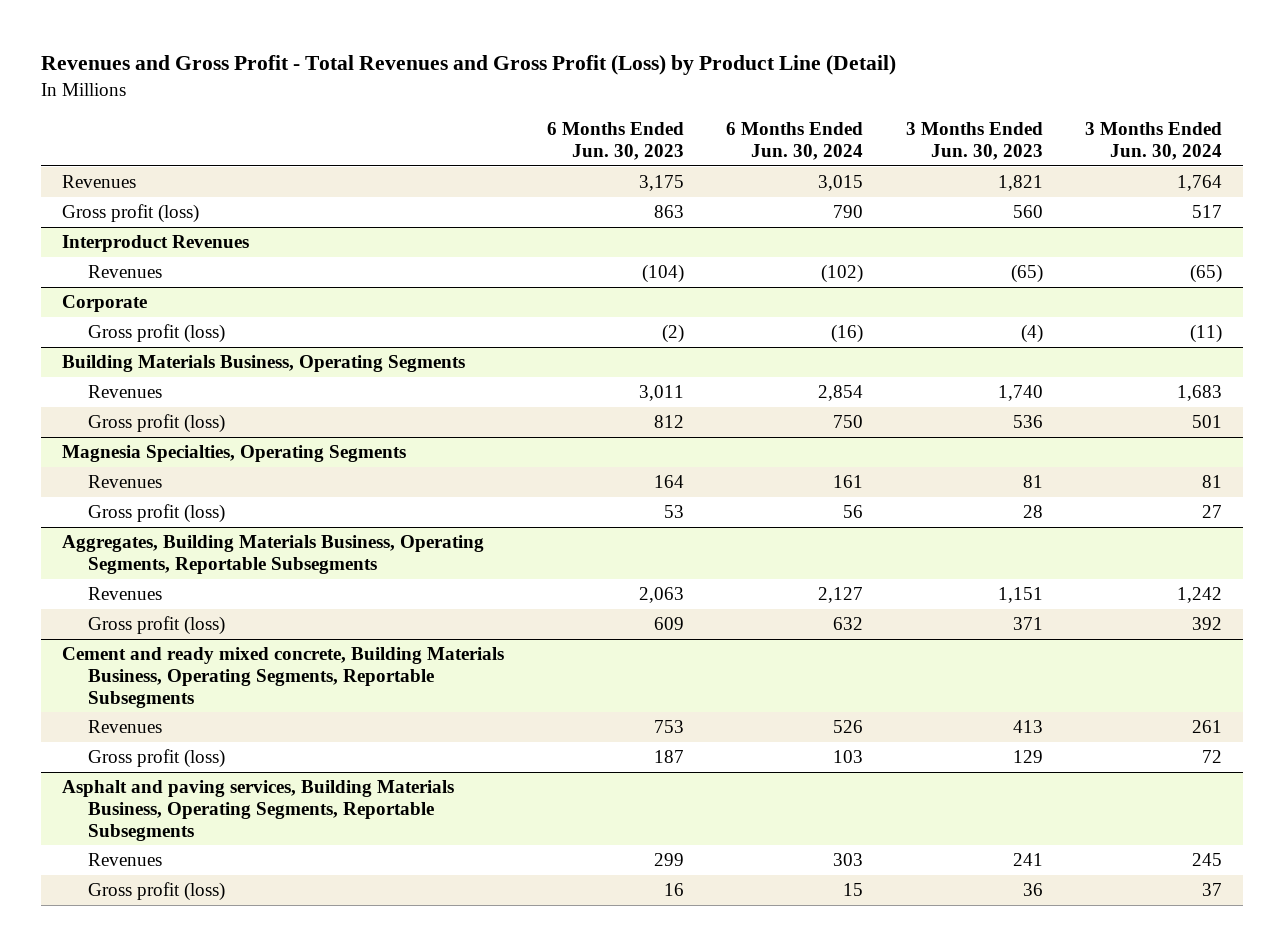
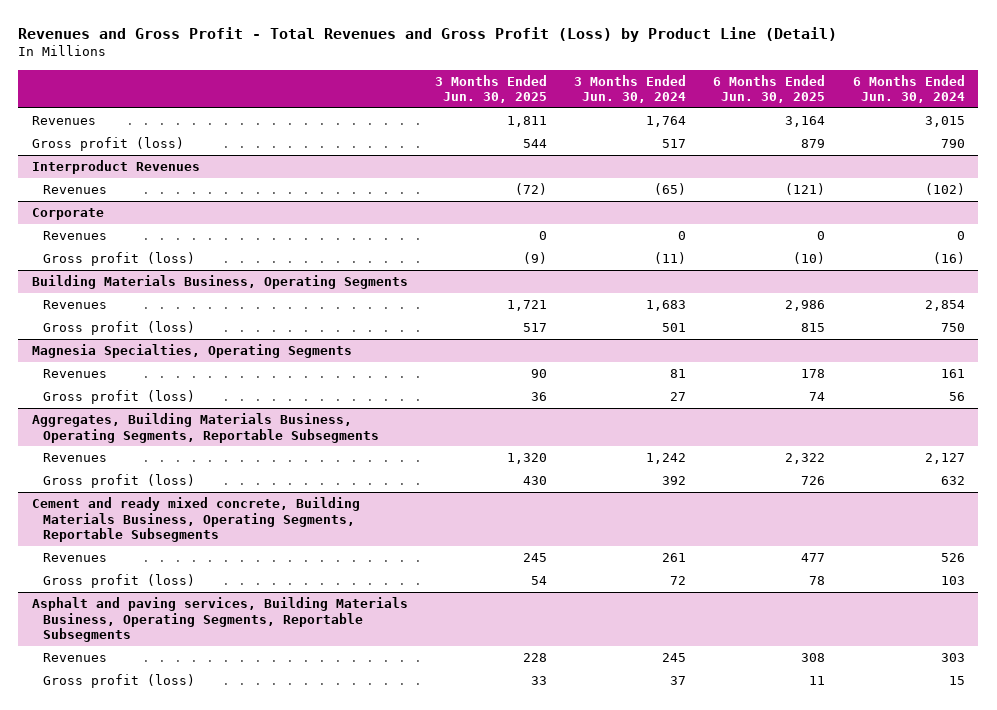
[546,122,684,161] 6 Months Ended Jun. 30, 2023 -> none
[905,122,1043,161] 3 Months Ended Jun. 30, 2023 -> none
none -> [435,74,548,104] 3 Months Ended Jun. 30, 2025
none -> [713,74,826,104] 6 Months Ended Jun. 30, 2025
none -> [43,231,108,241] Revenues

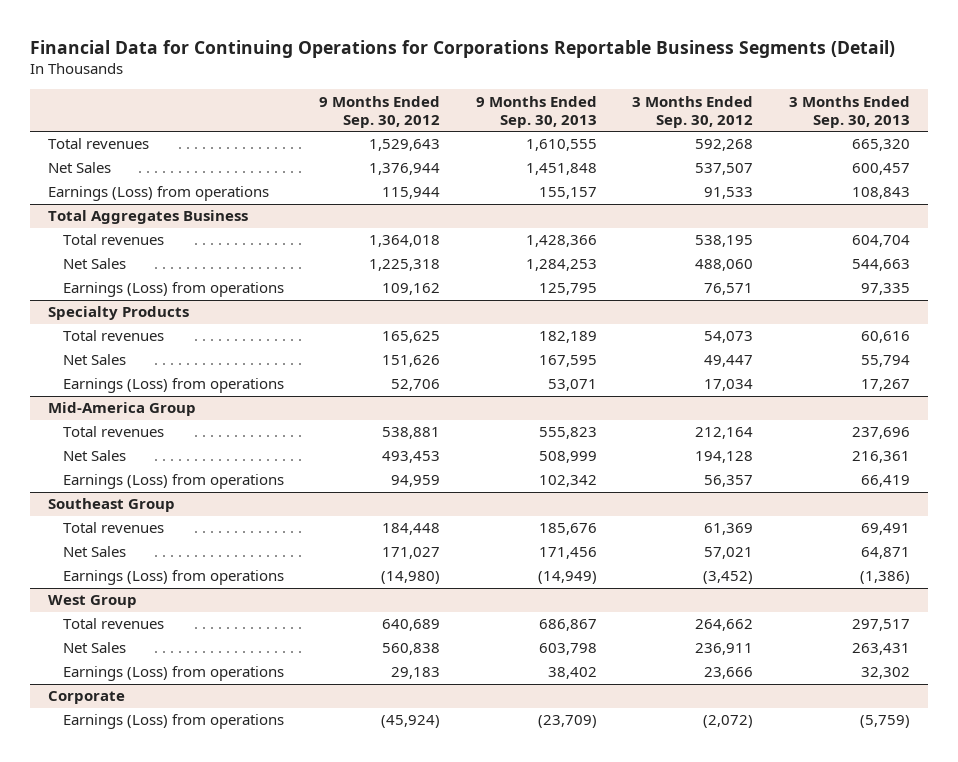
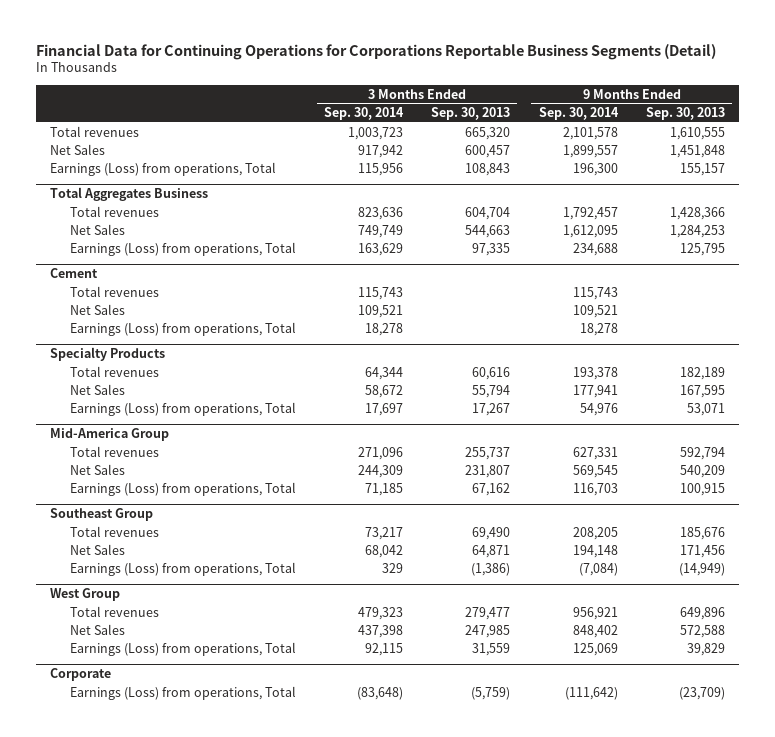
[319,95,441,128] 9 Months Ended Sep. 30, 2012 -> none
[632,95,754,128] 3 Months Ended Sep. 30, 2012 -> none
none -> [323,106,404,120] Sep. 30, 2014
none -> [538,106,619,120] Sep. 30, 2014
[48,186,270,202] Earnings (Loss) from operations -> [50,161,277,176] Earnings (Loss) from operations, Total
[62,282,284,298] Earnings (Loss) from operations -> [69,241,296,256] Earnings (Loss) from operations, Total
none -> [50,267,99,278] Cement
none -> [69,285,159,297] Total revenues
none -> [69,303,125,315] Net Sales
none -> [69,321,296,336] Earnings (Loss) from operations, Total
[62,378,284,394] Earnings (Loss) from operations -> [69,401,296,416] Earnings (Loss) from operations, Total
[538,427,597,440] 555,823 -> [679,446,725,460] 592,794
[851,427,910,440] 237,696 -> [465,446,511,460] 255,737
[538,451,597,464] 508,999 -> [679,464,725,478] 540,209
[851,451,910,464] 216,361 -> [465,464,511,478] 231,807
[62,474,284,490] Earnings (Loss) from operations -> [69,481,296,496] Earnings (Loss) from operations, Total
[538,475,597,488] 102,342 -> [679,482,725,496] 100,915
[860,475,910,488] 66,419 -> [472,482,511,496] 67,162
[860,523,910,536] 69,491 -> [472,526,511,540] 69,490
[62,570,284,586] Earnings (Loss) from operations -> [69,561,296,576] Earnings (Loss) from operations, Total
[538,619,597,632] 686,867 -> [679,606,725,620] 649,896
[851,619,910,632] 297,517 -> [465,606,511,620] 279,477
[538,643,597,656] 603,798 -> [679,624,725,638] 572,588
[851,643,910,656] 263,431 -> [465,624,511,638] 247,985
[62,666,284,682] Earnings (Loss) from operations -> [69,641,296,656] Earnings (Loss) from operations, Total
[547,667,597,680] 38,402 -> [686,642,725,656] 39,829
[860,667,910,680] 32,302 -> [472,642,511,656] 31,559
[62,714,284,730] Earnings (Loss) from operations -> [69,685,296,700] Earnings (Loss) from operations, Total

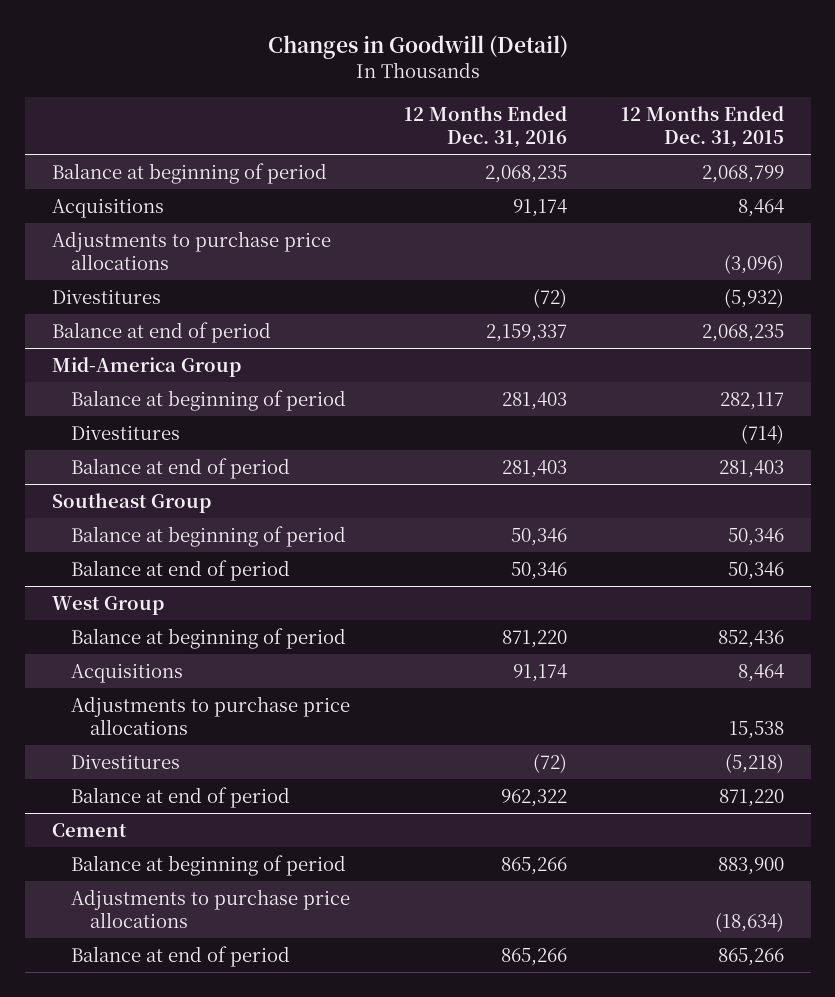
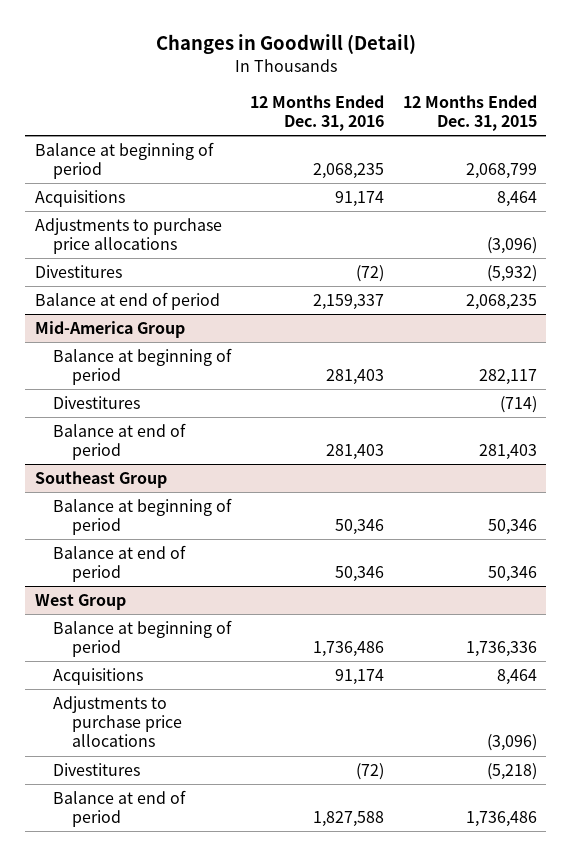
[501,629,567,648] 871,220 -> [313,641,385,658] 1,736,486
[717,629,784,648] 852,436 -> [465,641,537,658] 1,736,336
[728,720,784,739] 15,538 -> [486,734,537,752] (3,096)
[51,822,127,837] Cement -> none
[70,854,346,876] Balance at beginning of period -> none
[70,888,350,928] Adjustments to purchase price allocations -> none
[70,945,290,967] Balance at end of period -> none
[500,788,567,807] 962,322 -> [313,811,385,828] 1,827,588
[718,788,784,807] 871,220 -> [465,811,537,828] 1,736,486

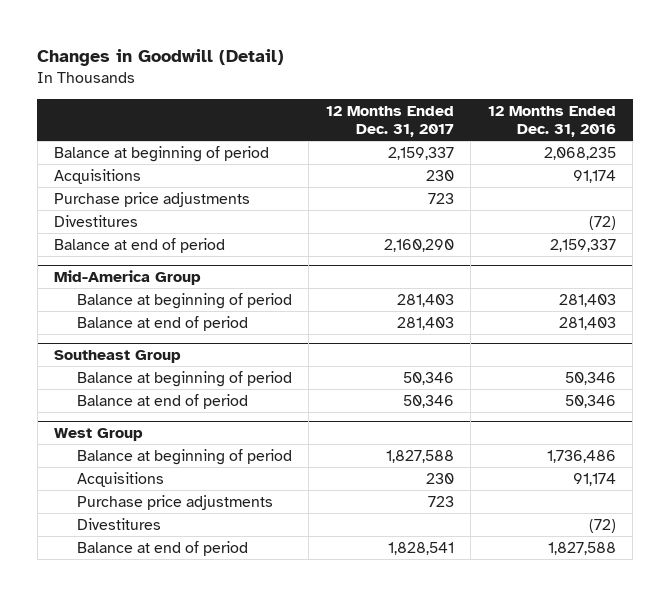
[402,94,537,132] 12 Months Ended Dec. 31, 2015 -> none
none -> [325,105,454,137] 12 Months Ended Dec. 31, 2017
[34,217,222,255] Adjustments to purchase price allocations -> [54,191,251,207] Purchase price adjustments
[53,395,141,409] Divestitures -> none
[53,695,182,748] Adjustments to purchase price allocations -> [76,494,273,510] Purchase price adjustments

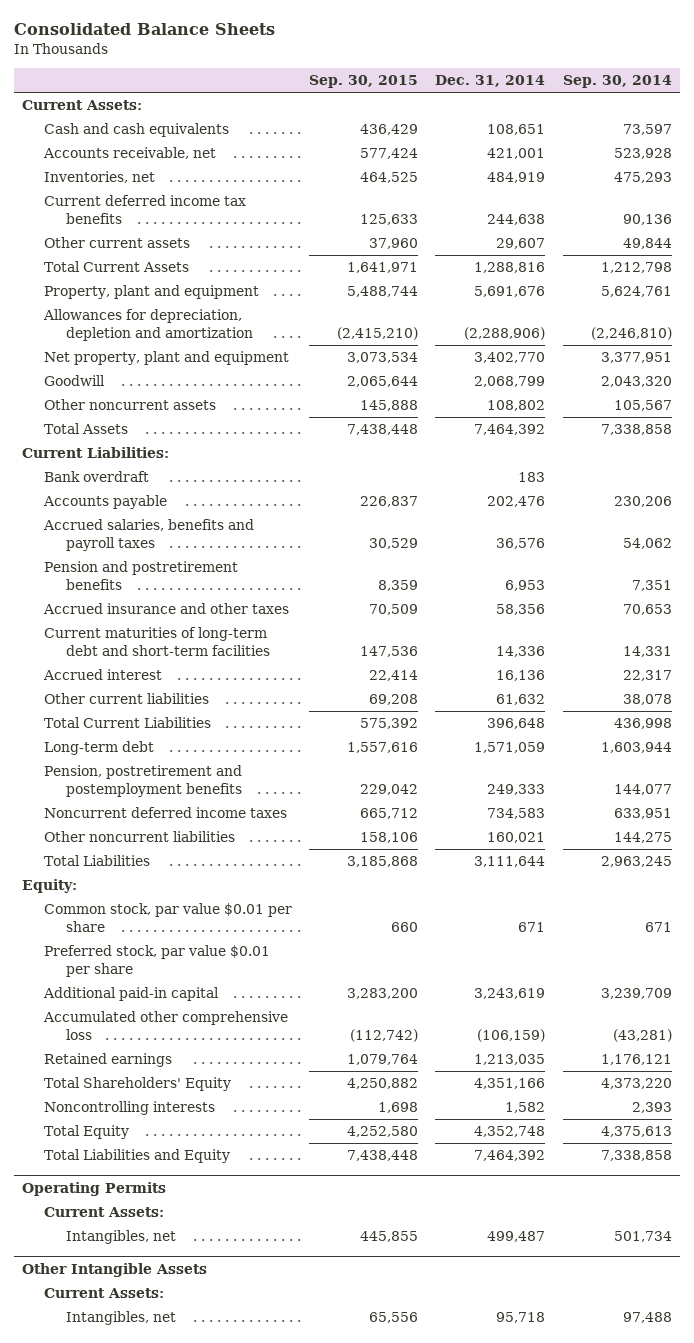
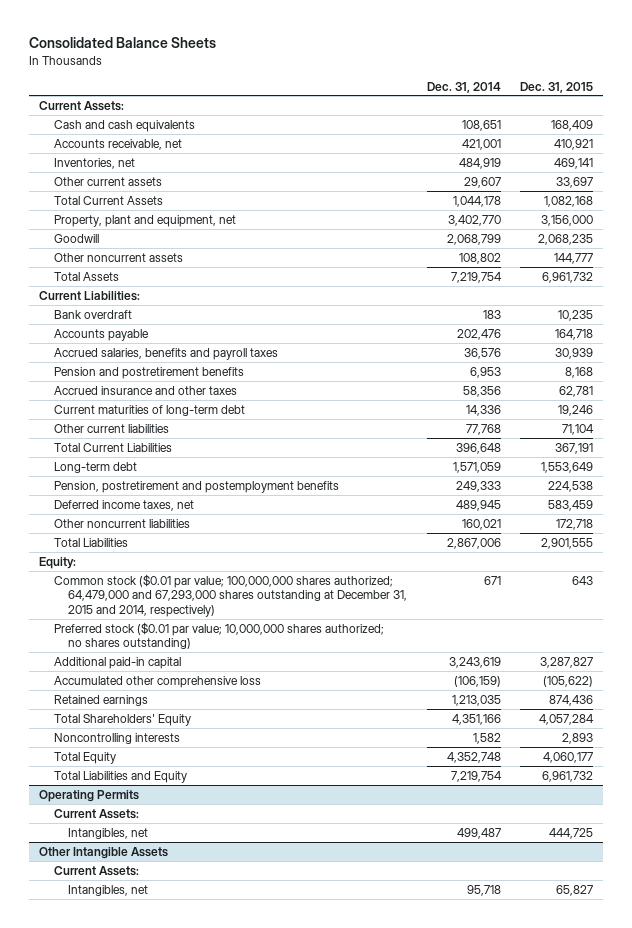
[309,75,419,89] Sep. 30, 2015 -> none
[562,75,672,89] Sep. 30, 2014 -> none
none -> [520,81,594,93] Dec. 31, 2015
[44,195,247,224] Current deferred income tax benefits -> none
[44,285,260,300] Property, plant and equipment -> none
[43,309,253,341] Allowances for depreciation, depletion and amortization -> none
[474,262,546,274] 1,288,816 -> [452,195,501,207] 1,044,178
[44,351,290,366] Net property, plant and equipment -> [53,214,236,227] Property, plant and equipment, net
[474,424,546,436] 7,464,392 -> [450,271,502,283] 7,219,754
[43,669,163,681] Accrued interest -> none
[44,627,270,656] Current maturities of long-term debt and short-term facilities -> [53,404,245,416] Current maturities of long-term debt
[496,694,546,706] 61,632 -> [465,423,501,435] 77,768
[44,807,288,819] Noncurrent deferred income taxes -> [53,499,194,511] Deferred income taxes, net
[487,808,546,820] 734,583 -> [455,499,501,511] 489,945
[474,856,546,868] 3,111,644 -> [446,537,501,549] 2,867,006
[44,903,293,932] Common stock, par value $0.01 per share -> [53,573,408,617] Common stock ($0.01 par value; 100,000,000 shares authorized; 64,479,000 and 67,293,000 shares outstanding at December 31, 2015 and 2014, respectively)
[44,945,271,977] Preferred stock, par value $0.01 per share -> [53,621,384,650] Preferred stock ($0.01 par value; 10,000,000 shares authorized; no shares outstanding)
[474,1150,546,1162] 7,464,392 -> [450,770,502,782] 7,219,754

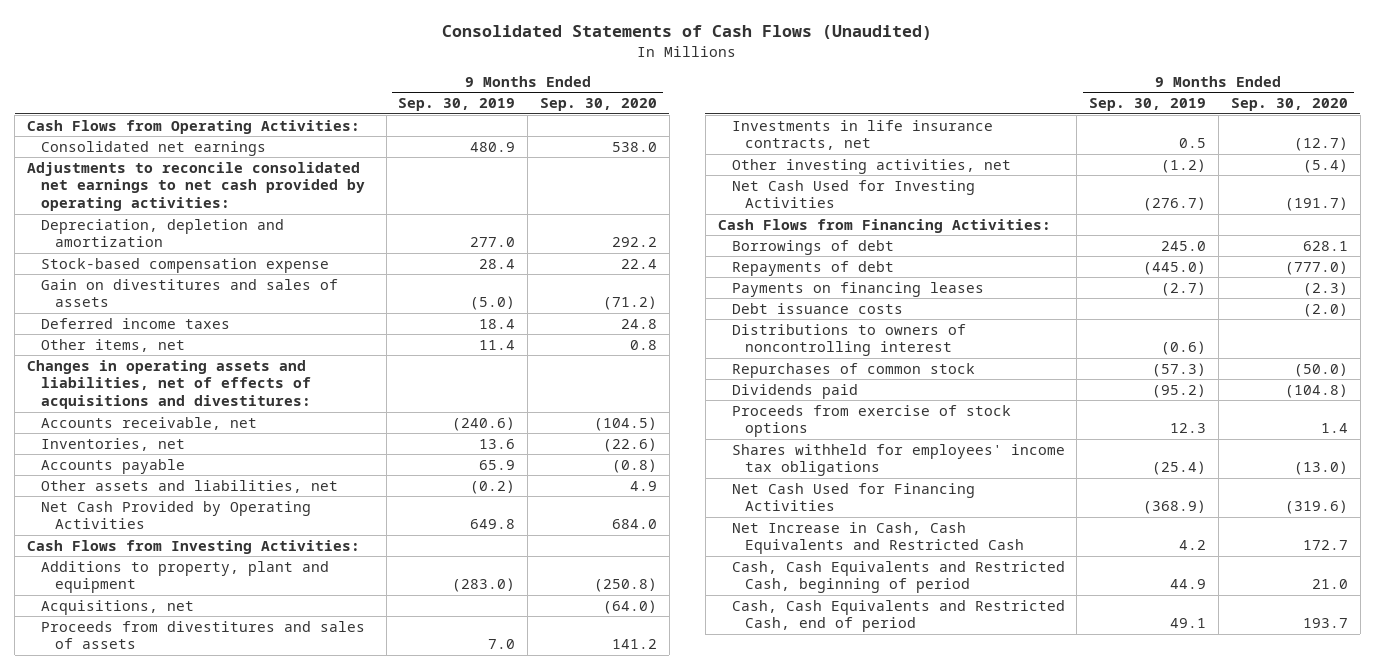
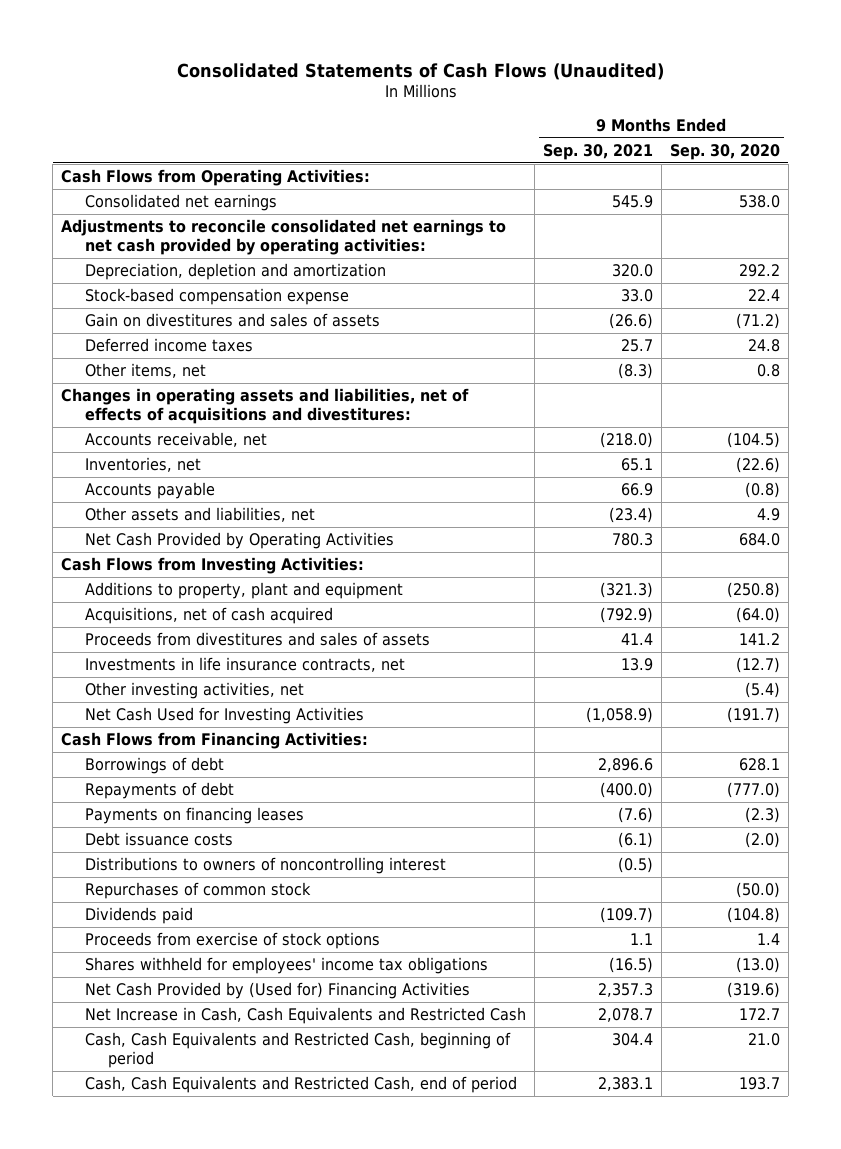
[398,98,516,112] Sep. 30, 2019 -> none
none -> [542,143,653,160] Sep. 30, 2021
[40,599,194,615] Acquisitions, net -> none
none -> [84,607,333,625] Acquisitions, net of cash acquired
[731,482,975,512] Net Cash Used for Financing Activities -> [84,982,470,1000] Net Cash Provided by (Used for) Financing Activities

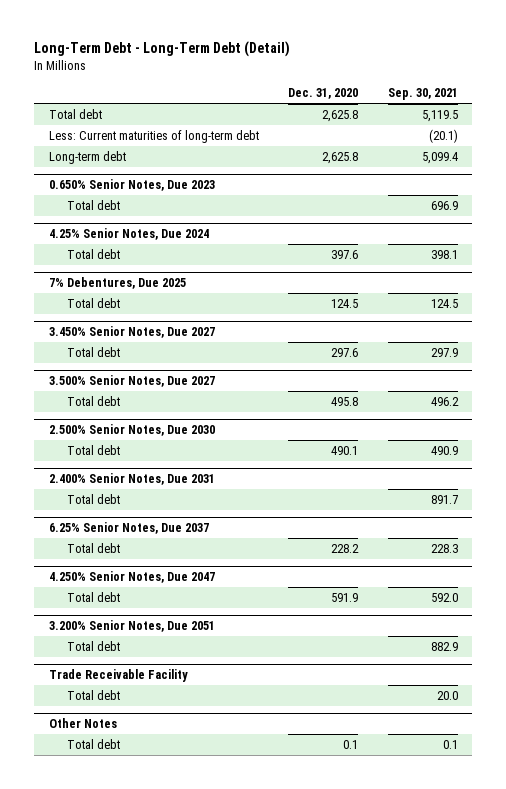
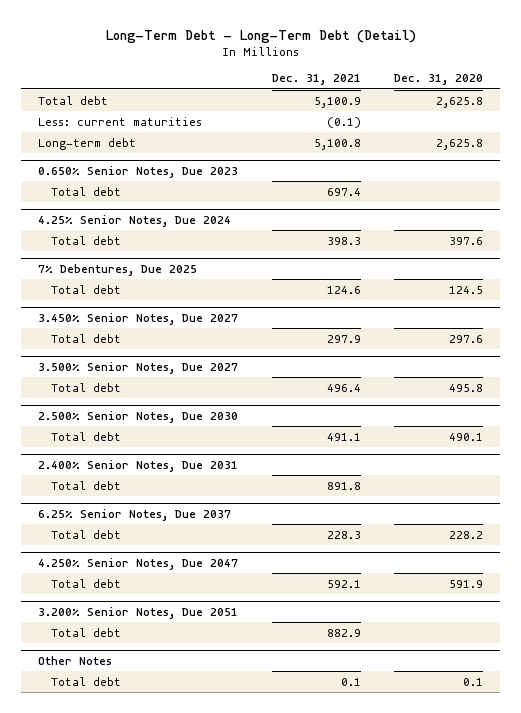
[387,88,458,101] Sep. 30, 2021 -> none
none -> [271,74,361,86] Dec. 31, 2021
[48,129,259,143] Less: Current maturities of long-term debt -> [37,116,202,126] Less: current maturities
[48,669,188,683] Trade Receivable Facility -> none
[67,689,121,700] Total debt -> none

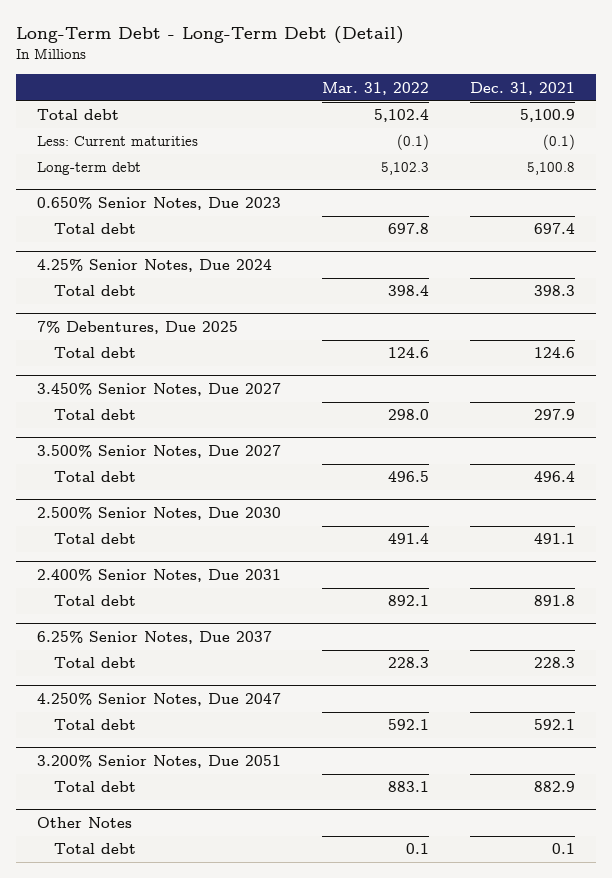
[394,74,484,86] Dec. 31, 2020 -> none
none -> [322,81,430,95] Mar. 31, 2022
[37,116,202,126] Less: current maturities -> [36,136,198,147] Less: Current maturities

